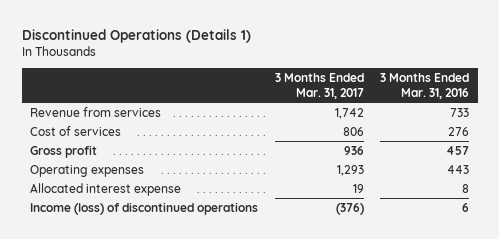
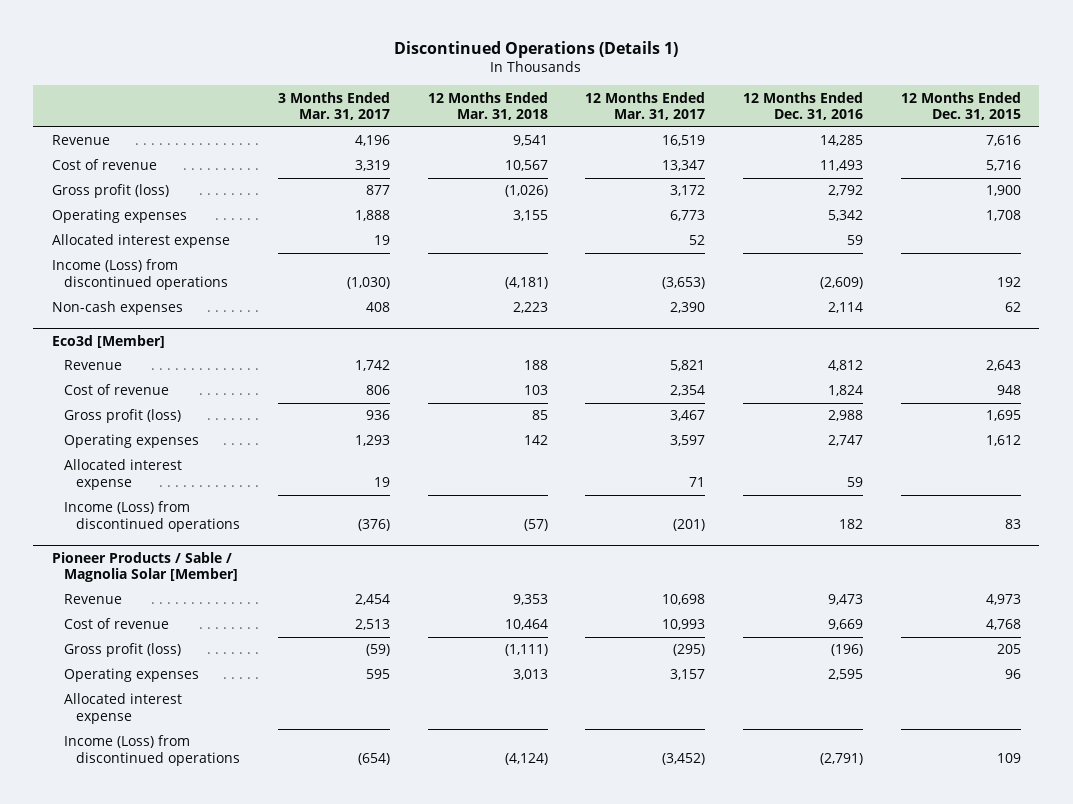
[380,73,470,99] 3 Months Ended Mar. 31, 2016 -> none
none -> [427,91,548,120] 12 Months Ended Mar. 31, 2018
none -> [585,91,706,120] 12 Months Ended Mar. 31, 2017
none -> [742,91,863,120] 12 Months Ended Dec. 31, 2016
none -> [900,91,1021,120] 12 Months Ended Dec. 31, 2015
[30,106,162,117] Revenue from services -> [52,135,111,146] Revenue
[334,107,364,119] 1,742 -> [355,135,391,147] 4,196
[30,125,122,136] Cost of services -> [52,159,158,171] Cost of revenue
[342,126,364,136] 806 -> [355,160,391,172] 3,319
[30,144,98,158] Gross profit -> [52,184,170,199] Gross profit (loss)
[343,145,364,155] 936 -> [366,185,391,196] 877
none -> [52,209,188,224] Operating expenses
none -> [52,234,231,249] Allocated interest expense
none -> [52,259,229,290] Income (Loss) from discontinued operations
none -> [52,301,184,316] Non-cash expenses
none -> [52,334,166,348] Eco3d [Member]
none -> [64,360,123,371] Revenue
none -> [64,384,170,396] Cost of revenue
none -> [64,409,182,424] Gross profit (loss)
[30,201,259,215] Income (loss) of discontinued operations -> [64,501,241,532] Income (Loss) from discontinued operations
none -> [52,551,239,582] Pioneer Products / Sable / Magnolia Solar [Member]
none -> [64,594,123,605] Revenue
none -> [64,618,170,630] Cost of revenue
none -> [64,643,182,658] Gross profit (loss)
none -> [64,668,200,683] Operating expenses
none -> [64,693,183,724] Allocated interest expense
none -> [64,735,241,766] Income (Loss) from discontinued operations

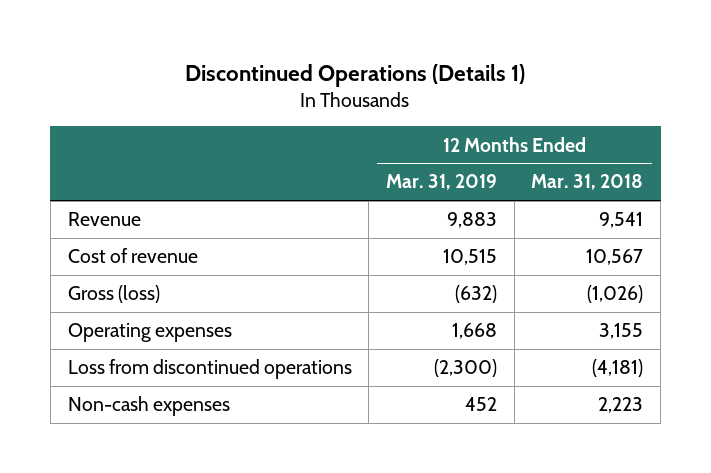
[278,91,391,120] 3 Months Ended Mar. 31, 2017 -> none
[585,91,706,120] 12 Months Ended Mar. 31, 2017 -> none
[742,91,863,120] 12 Months Ended Dec. 31, 2016 -> none
[900,91,1021,120] 12 Months Ended Dec. 31, 2015 -> none
none -> [385,174,497,191] Mar. 31, 2019
[52,184,170,199] Gross profit (loss) -> [67,285,160,304] Gross (loss)
[52,234,231,249] Allocated interest expense -> none
[52,259,229,290] Income (Loss) from discontinued operations -> [67,359,352,380] Loss from discontinued operations
[52,334,166,348] Eco3d [Member] -> none
[64,360,123,371] Revenue -> none
[64,384,170,396] Cost of revenue -> none
[64,409,182,424] Gross profit (loss) -> none
[64,434,200,449] Operating expenses -> none
[64,459,183,490] Allocated interest expense -> none
[64,501,241,532] Income (Loss) from discontinued operations -> none
[52,551,239,582] Pioneer Products / Sable / Magnolia Solar [Member] -> none
[64,594,123,605] Revenue -> none
[64,618,170,630] Cost of revenue -> none
[64,643,182,658] Gross profit (loss) -> none
[64,668,200,683] Operating expenses -> none
[64,693,183,724] Allocated interest expense -> none
[64,735,241,766] Income (Loss) from discontinued operations -> none

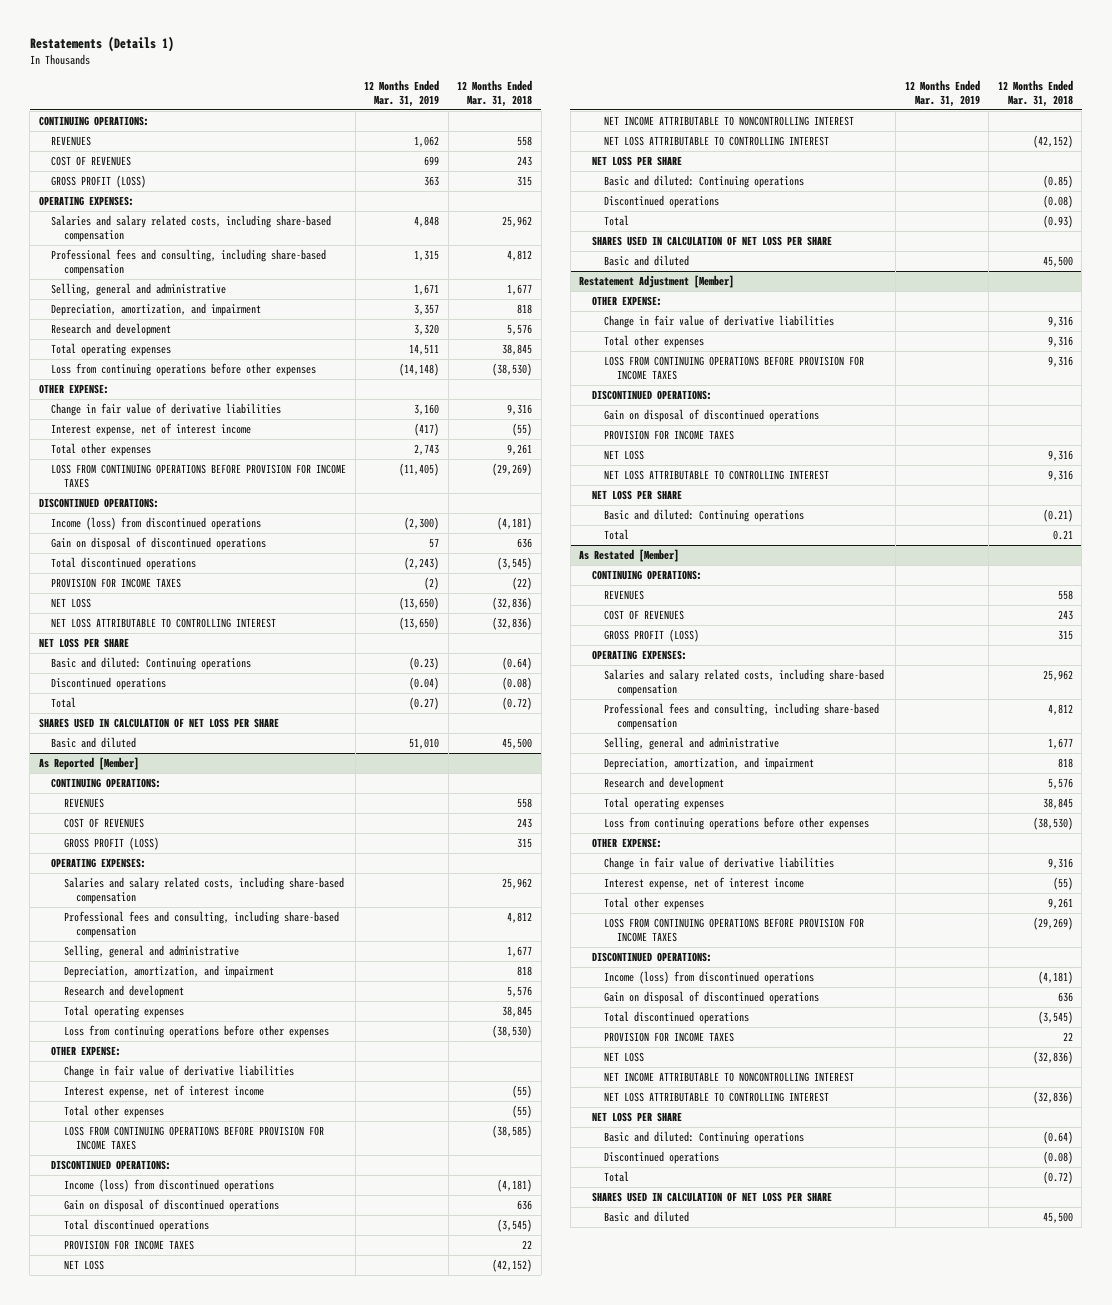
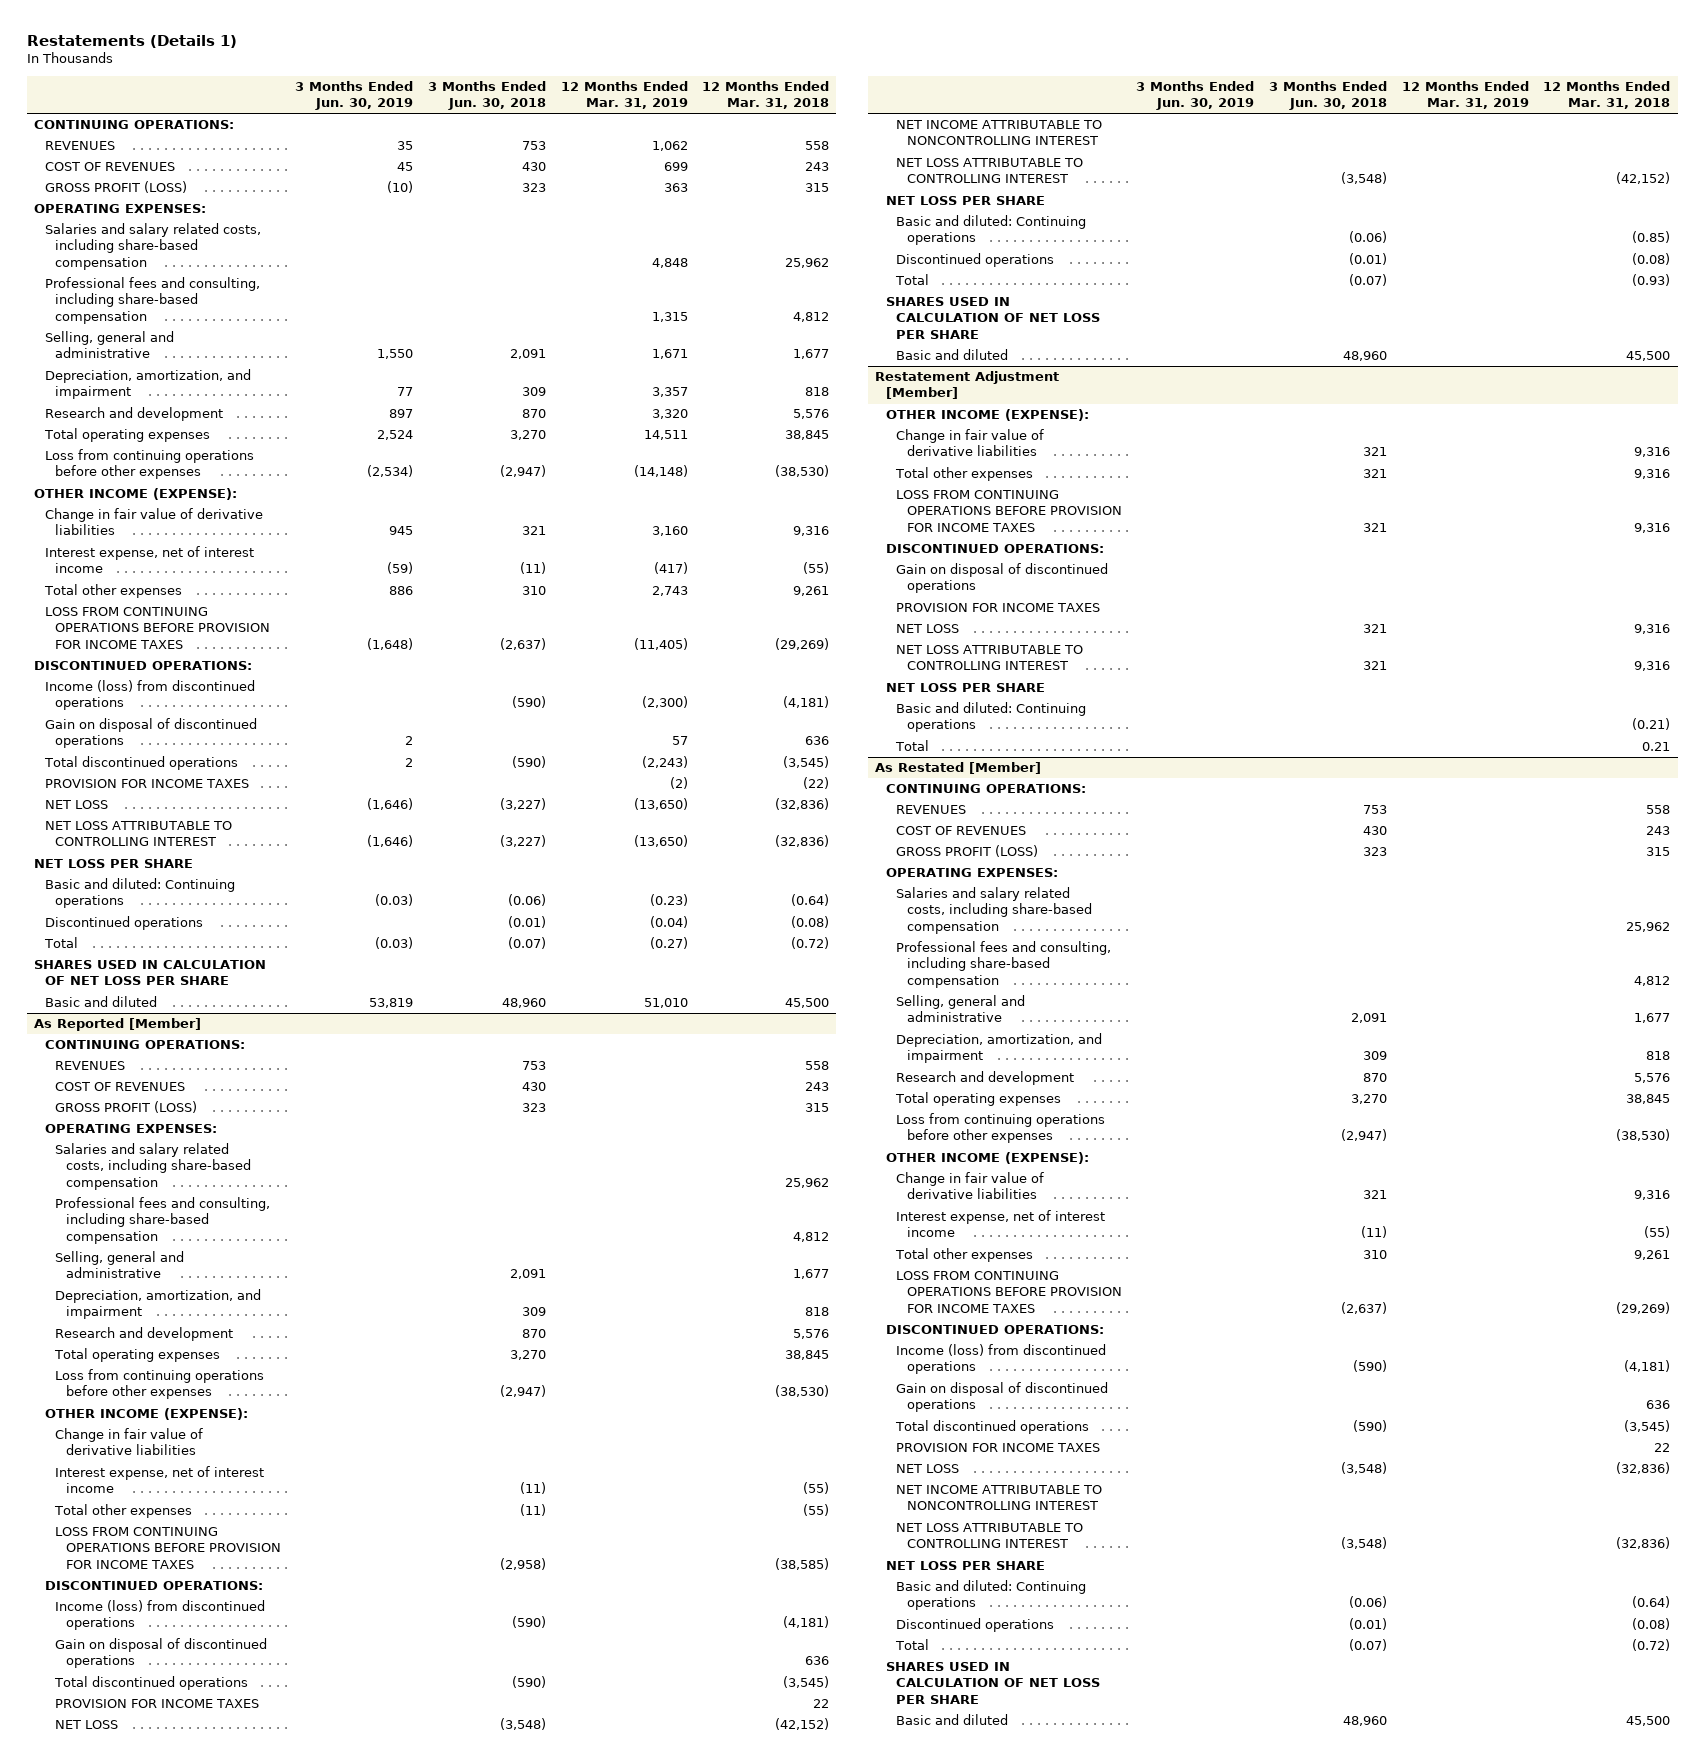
none -> [295,80,414,111] 3 Months Ended Jun. 30, 2019
none -> [427,80,546,111] 3 Months Ended Jun. 30, 2018
[38,384,109,395] OTHER EXPENSE: -> [33,488,237,501] OTHER INCOME (EXPENSE):
[51,1046,122,1057] OTHER EXPENSE: -> [44,1408,248,1421] OTHER INCOME (EXPENSE):
[591,296,662,307] OTHER EXPENSE: -> [885,409,1089,422] OTHER INCOME (EXPENSE):
[591,838,662,849] OTHER EXPENSE: -> [885,1152,1089,1165] OTHER INCOME (EXPENSE):

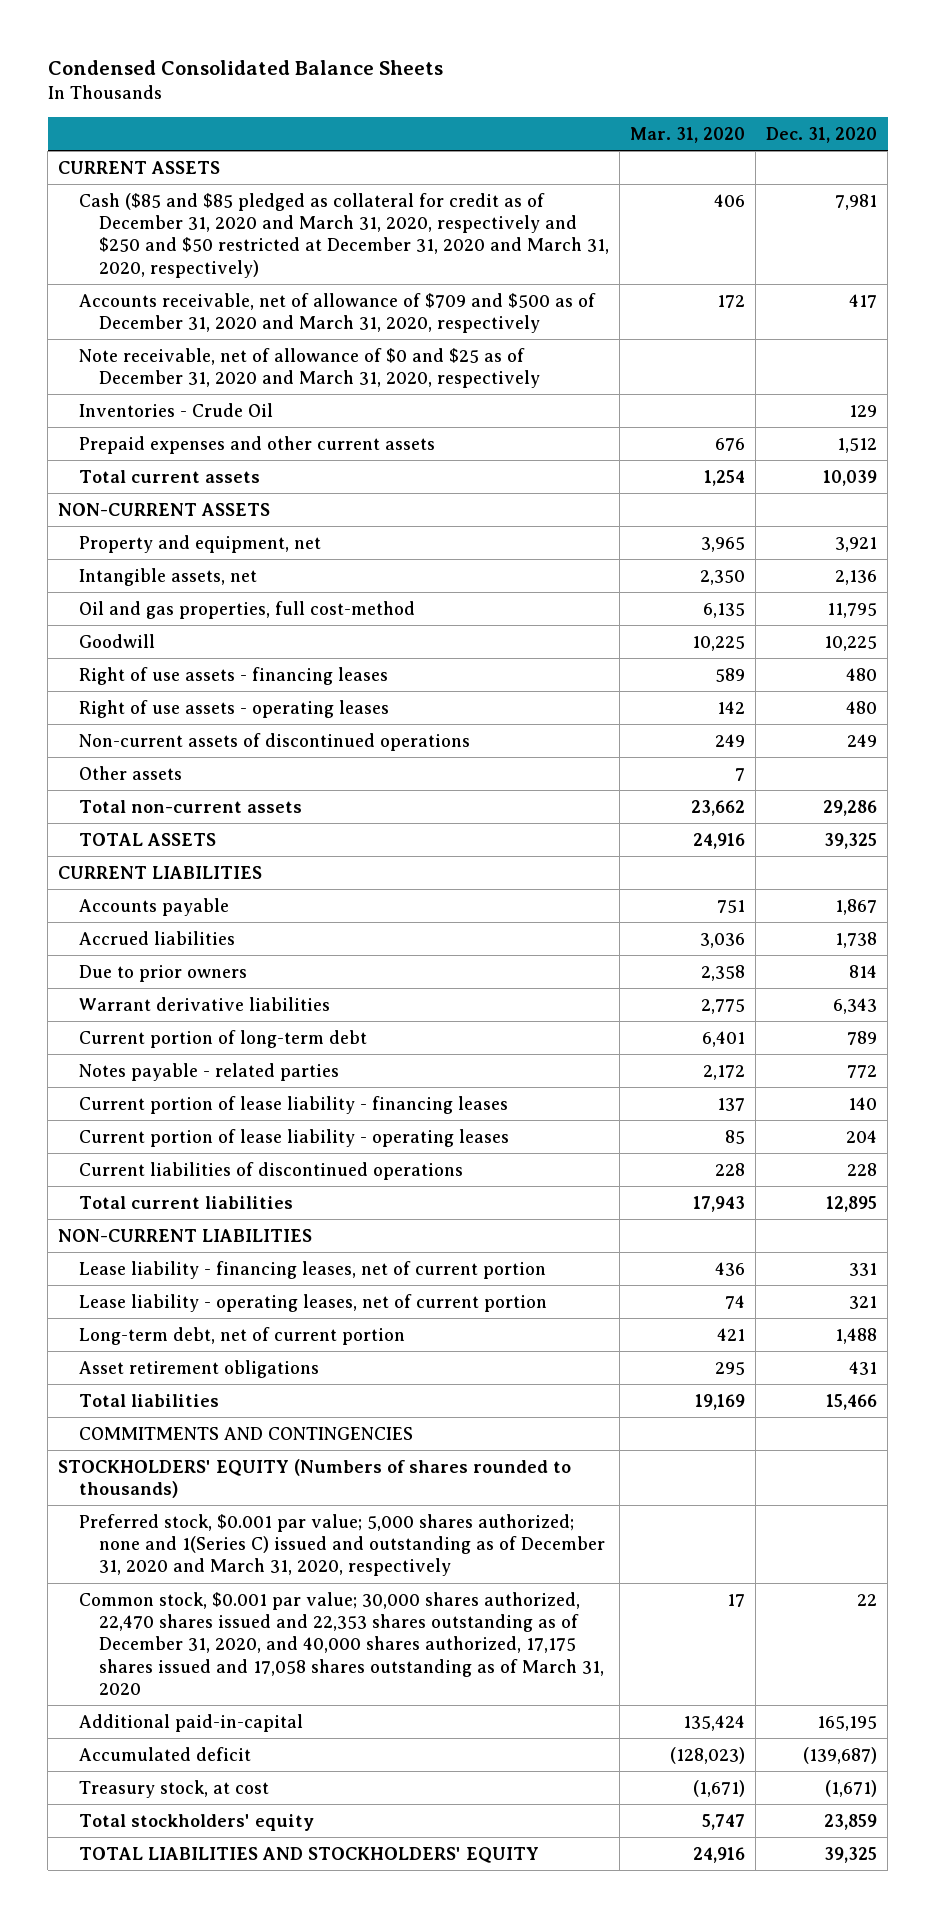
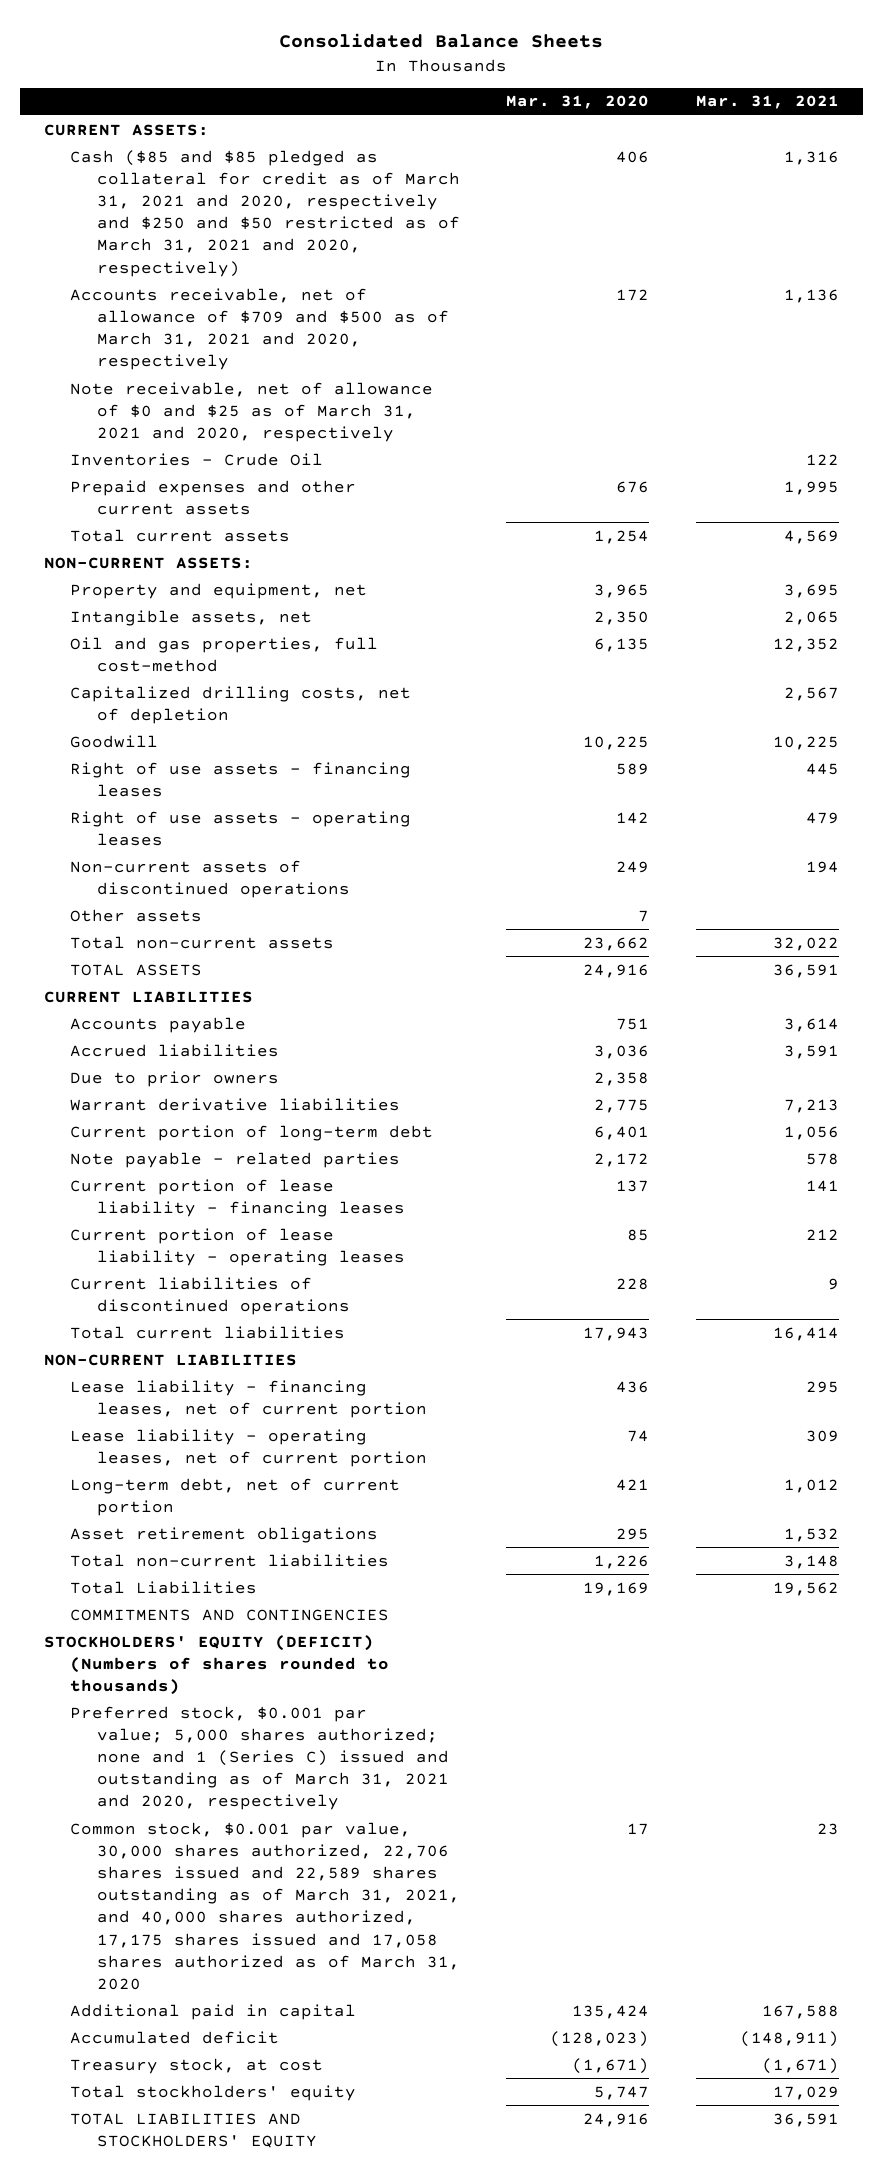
[47,60,443,76] Condensed Consolidated Balance Sheets -> [279,33,604,49] Consolidated Balance Sheets
[766,126,878,143] Dec. 31, 2020 -> none
none -> [696,95,840,110] Mar. 31, 2021
[58,160,221,174] CURRENT ASSETS -> [43,123,209,136] CURRENT ASSETS:
[78,192,609,278] Cash ($85 and $85 pledged as collateral for credit as of December 31, 2020 and March 31, 2020, respectively and $250 and $50 restricted at December 31, 2020 and March 31, 2020, respectively) -> [70,149,460,277] Cash ($85 and $85 pledged as collateral for credit as of March 31, 2021 and 2020, respectively and $250 and $50 restricted as of March 31, 2021 and 2020, respectively)
[78,292,596,333] Accounts receivable, net of allowance of $709 and $500 as of December 31, 2020 and March 31, 2020, respectively -> [70,287,449,371] Accounts receivable, net of allowance of $709 and $500 as of March 31, 2021 and 2020, respectively
[78,347,540,388] Note receivable, net of allowance of $0 and $25 as of December 31, 2020 and March 31, 2020, respectively -> [70,381,434,443] Note receivable, net of allowance of $0 and $25 as of March 31, 2021 and 2020, respectively
[58,502,271,516] NON-CURRENT ASSETS -> [43,556,253,569] NON-CURRENT ASSETS:
none -> [70,685,412,724] Capitalized drilling costs, net of depletion
[78,1062,339,1081] Notes payable - related parties -> [70,1151,401,1168] Note payable - related parties
none -> [70,1553,390,1567] Total non-current liabilities
[78,1393,219,1407] Total liabilities -> [70,1580,258,1594] Total Liabilities
[58,1458,572,1498] STOCKHOLDERS' EQUITY (Numbers of shares rounded to thousands) -> [43,1634,390,1696] STOCKHOLDERS' EQUITY (DEFICIT) (Numbers of shares rounded to thousands)
[78,1513,605,1577] Preferred stock, $0.001 par value; 5,000 shares authorized; none and 1(Series C) issued and outstanding as of December 31, 2020 and March 31, 2020, respectively -> [70,1705,449,1811] Preferred stock, $0.001 par value; 5,000 shares authorized; none and 1 (Series C) issued and outstanding as of March 31, 2021 and 2020, respectively
[78,1591,604,1695] Common stock, $0.001 par value; 30,000 shares authorized, 22,470 shares issued and 22,353 shares outstanding as of December 31, 2020, and 40,000 shares authorized, 17,175 shares issued and 17,058 shares outstanding as of March 31, 2020 -> [70,1821,460,1991] Common stock, $0.001 par value, 30,000 shares authorized, 22,706 shares issued and 22,589 shares outstanding as of March 31, 2021, and 40,000 shares authorized, 17,175 shares issued and 17,058 shares authorized as of March 31, 2020
[78,1713,303,1732] Additional paid-in-capital -> [70,2003,357,2020] Additional paid in capital

